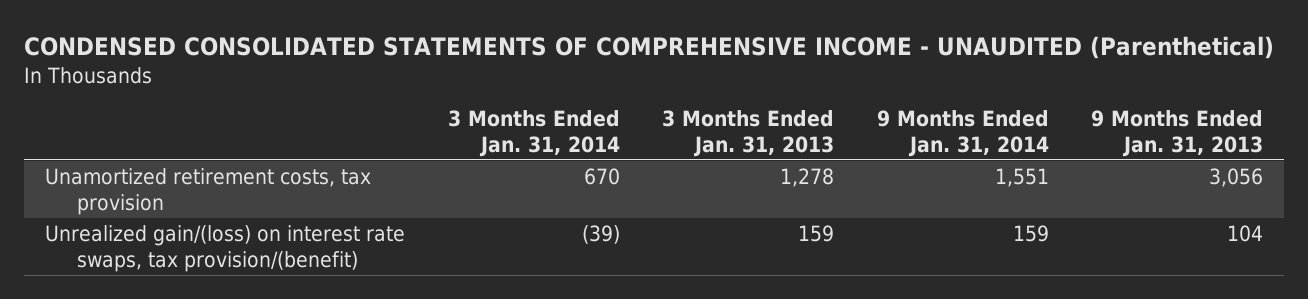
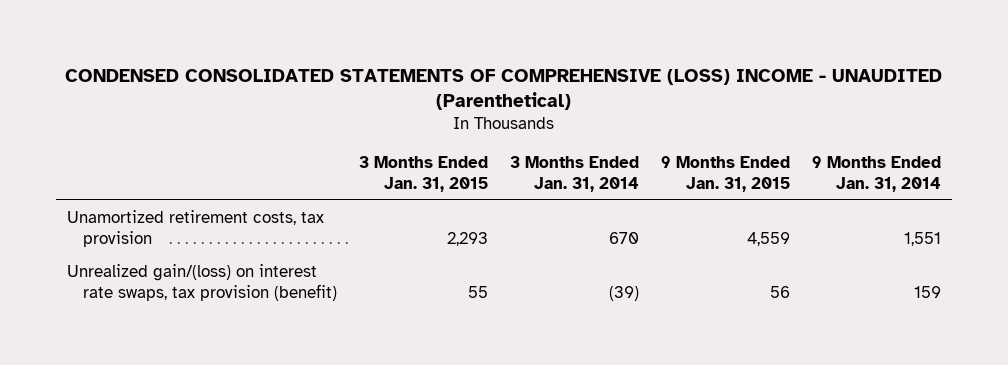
[23,36,1274,60] CONDENSED CONSOLIDATED STATEMENTS OF COMPREHENSIVE INCOME - UNAUDITED (Parenthetical) -> [65,68,943,111] CONDENSED CONSOLIDATED STATEMENTS OF COMPREHENSIVE (LOSS) INCOME - UNAUDITED (Parenthetical)
[662,110,835,157] 3 Months Ended Jan. 31, 2013 -> none
[1091,110,1264,157] 9 Months Ended Jan. 31, 2013 -> none
none -> [359,156,489,192] 3 Months Ended Jan. 31, 2015
none -> [661,156,791,192] 9 Months Ended Jan. 31, 2015
[45,225,406,272] Unrealized gain/(loss) on interest rate swaps, tax provision/(benefit) -> [67,264,338,302] Unrealized gain/(loss) on interest rate swaps, tax provision (benefit)

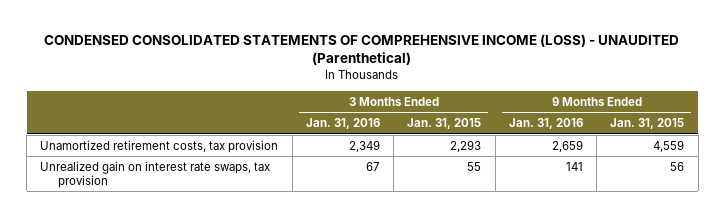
[65,68,943,111] CONDENSED CONSOLIDATED STATEMENTS OF COMPREHENSIVE (LOSS) INCOME - UNAUDITED (Parenthetical) -> [44,33,680,66] CONDENSED CONSOLIDATED STATEMENTS OF COMPREHENSIVE INCOME (LOSS) - UNAUDITED (Parenthetical)
[510,156,640,192] 3 Months Ended Jan. 31, 2014 -> none
[812,156,942,192] 9 Months Ended Jan. 31, 2014 -> none
none -> [305,118,380,130] Jan. 31, 2016
none -> [508,118,583,130] Jan. 31, 2016
[67,264,338,302] Unrealized gain/(loss) on interest rate swaps, tax provision (benefit) -> [40,161,271,189] Unrealized gain on interest rate swaps, tax provision

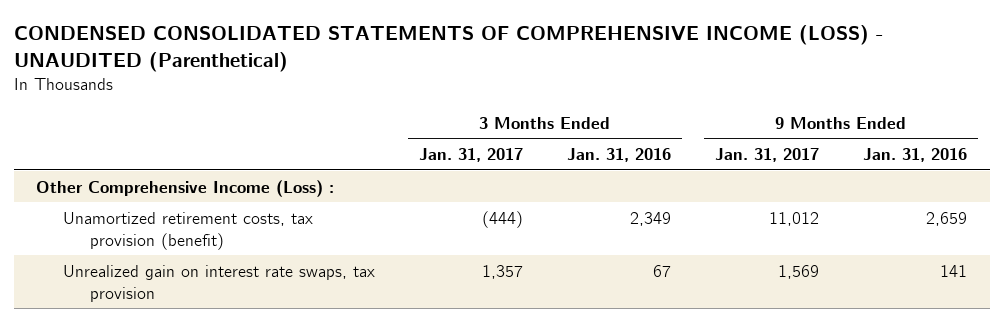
[407,118,482,130] Jan. 31, 2015 -> none
[610,118,685,130] Jan. 31, 2015 -> none
none -> [419,148,524,163] Jan. 31, 2017
none -> [715,148,820,163] Jan. 31, 2017
none -> [35,179,334,197] Other Comprehensive Income (Loss) :
[40,140,279,154] Unamortized retirement costs, tax provision -> [63,211,314,250] Unamortized retirement costs, tax provision (benefit)

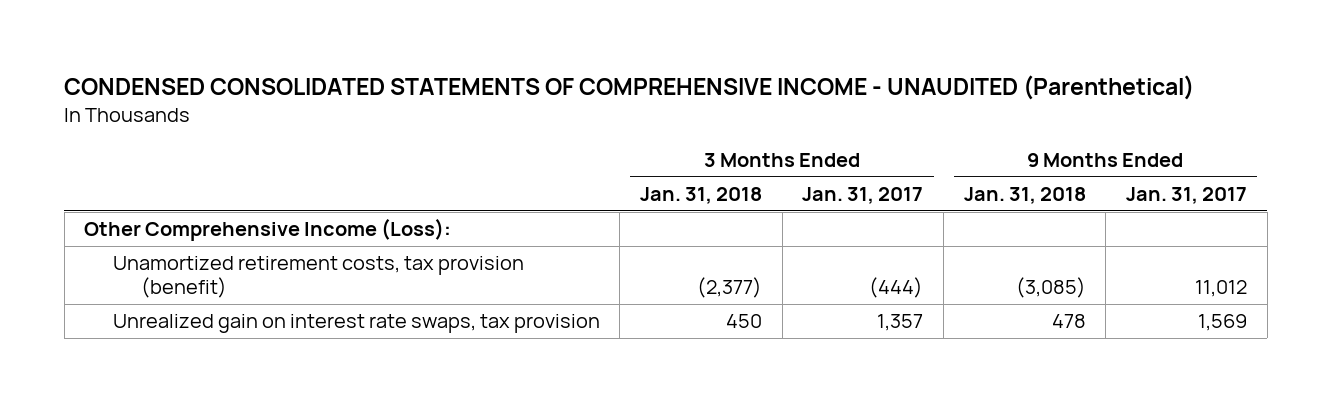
[13,25,883,73] CONDENSED CONSOLIDATED STATEMENTS OF COMPREHENSIVE INCOME (LOSS) - UNAUDITED (Parenthetical) -> [64,75,1195,101] CONDENSED CONSOLIDATED STATEMENTS OF COMPREHENSIVE INCOME - UNAUDITED (Parenthetical)
[567,148,672,163] Jan. 31, 2016 -> none
[863,148,968,163] Jan. 31, 2016 -> none
none -> [640,186,763,204] Jan. 31, 2018
none -> [963,186,1086,204] Jan. 31, 2018
[35,179,334,197] Other Comprehensive Income (Loss) : -> [84,218,452,242] Other Comprehensive Income (Loss):

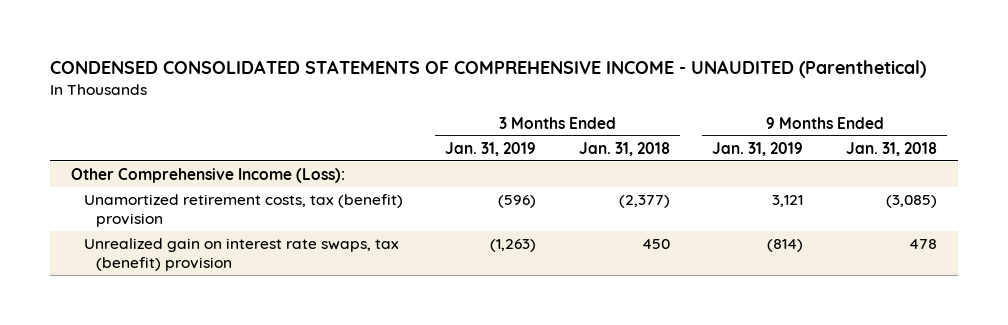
[802,186,924,204] Jan. 31, 2017 -> none
[1126,186,1248,204] Jan. 31, 2017 -> none
none -> [445,141,537,156] Jan. 31, 2019
none -> [712,141,804,156] Jan. 31, 2019
[112,256,524,299] Unamortized retirement costs, tax provision (benefit) -> [83,193,403,227] Unamortized retirement costs, tax (benefit) provision
[112,314,600,334] Unrealized gain on interest rate swaps, tax provision -> [83,237,399,271] Unrealized gain on interest rate swaps, tax (benefit) provision

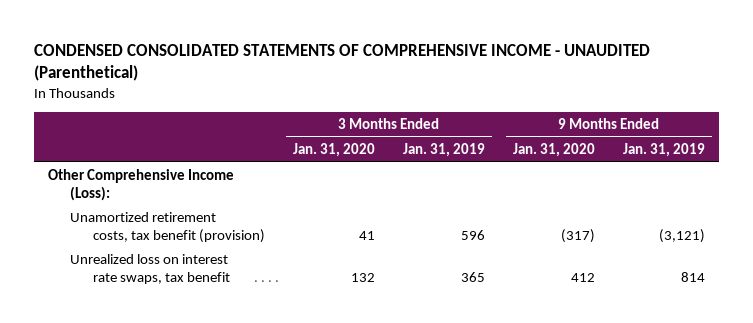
[578,141,670,156] Jan. 31, 2018 -> none
[845,141,937,156] Jan. 31, 2018 -> none
none -> [292,142,375,157] Jan. 31, 2020
none -> [513,142,596,157] Jan. 31, 2020
[83,193,403,227] Unamortized retirement costs, tax (benefit) provision -> [70,212,265,243] Unamortized retirement costs, tax benefit (provision)
[498,194,537,208] (596) -> [460,229,485,240] 596
[772,194,804,207] 3,121 -> [659,228,706,243] (3,121)
[83,237,399,271] Unrealized gain on interest rate swaps, tax (benefit) provision -> [70,254,230,284] Unrealized loss on interest rate swaps, tax benefit
[490,238,537,252] (1,263) -> [460,271,485,282] 365
[767,238,804,252] (814) -> [681,271,706,282] 814

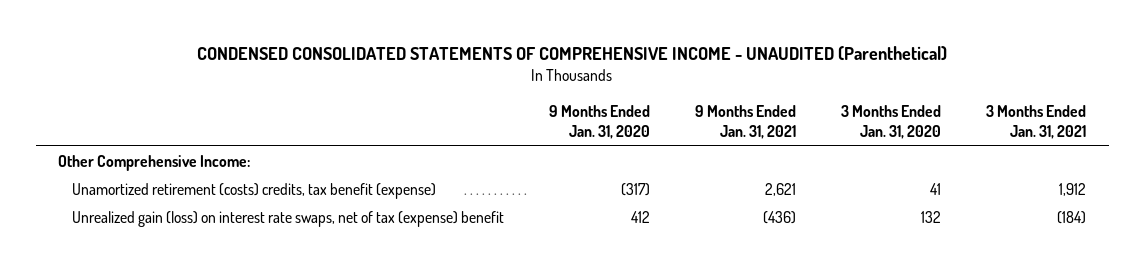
[402,142,485,157] Jan. 31, 2019 -> none
[623,142,706,157] Jan. 31, 2019 -> none
none -> [695,104,797,140] 9 Months Ended Jan. 31, 2021
none -> [986,104,1087,140] 3 Months Ended Jan. 31, 2021
[47,169,234,201] Other Comprehensive Income (Loss): -> [58,154,251,171] Other Comprehensive Income:
[70,212,265,243] Unamortized retirement costs, tax benefit (provision) -> [72,182,437,199] Unamortized retirement (costs) credits, tax benefit (expense)
[70,254,230,284] Unrealized loss on interest rate swaps, tax benefit -> [72,210,505,227] Unrealized gain (loss) on interest rate swaps, net of tax (expense) benefit

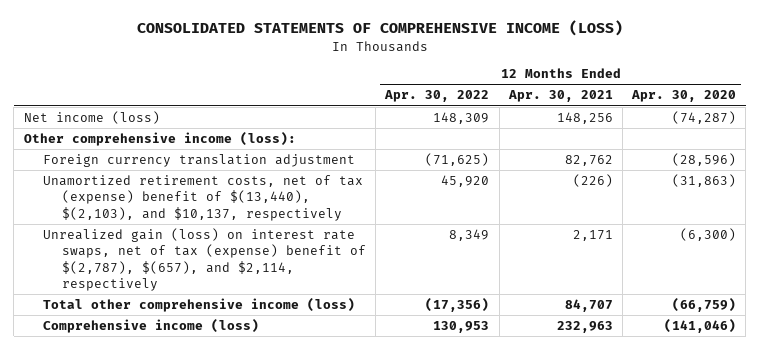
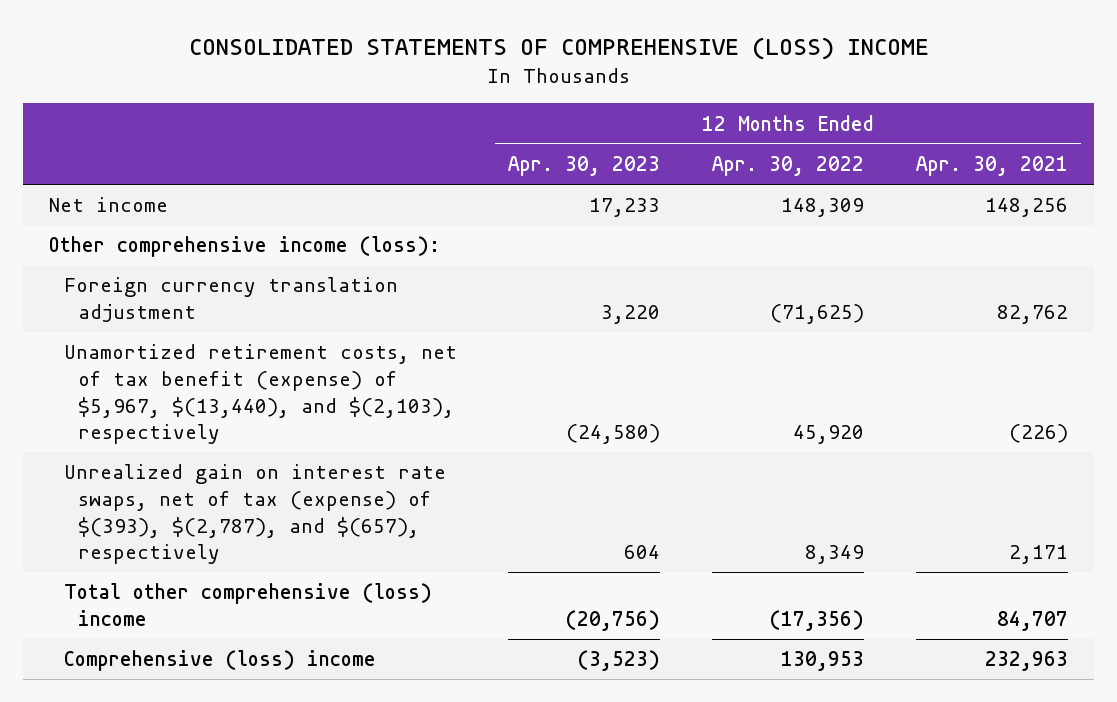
[136,20,623,37] CONSOLIDATED STATEMENTS OF COMPREHENSIVE INCOME (LOSS) -> [188,36,929,60] CONSOLIDATED STATEMENTS OF COMPREHENSIVE (LOSS) INCOME
[631,90,737,103] Apr. 30, 2020 -> none
none -> [508,155,661,176] Apr. 30, 2023
[23,111,160,125] Net income (loss) -> [48,197,168,213] Net income
[42,175,363,221] Unamortized retirement costs, net of tax (expense) benefit of $(13,440), $(2,103), and $10,137, respectively -> [63,344,457,445] Unamortized retirement costs, net of tax benefit (expense) of $5,967, $(13,440), and $(2,103), respectively
[42,228,366,292] Unrealized gain (loss) on interest rate swaps, net of tax (expense) benefit of $(2,787), $(657), and $2,114, respectively -> [63,464,446,565] Unrealized gain on interest rate swaps, net of tax (expense) of $(393), $(2,787), and $(657), respectively
[42,298,355,313] Total other comprehensive income (loss) -> [63,583,432,626] Total other comprehensive (loss) income
[42,319,259,334] Comprehensive income (loss) -> [63,650,376,672] Comprehensive (loss) income

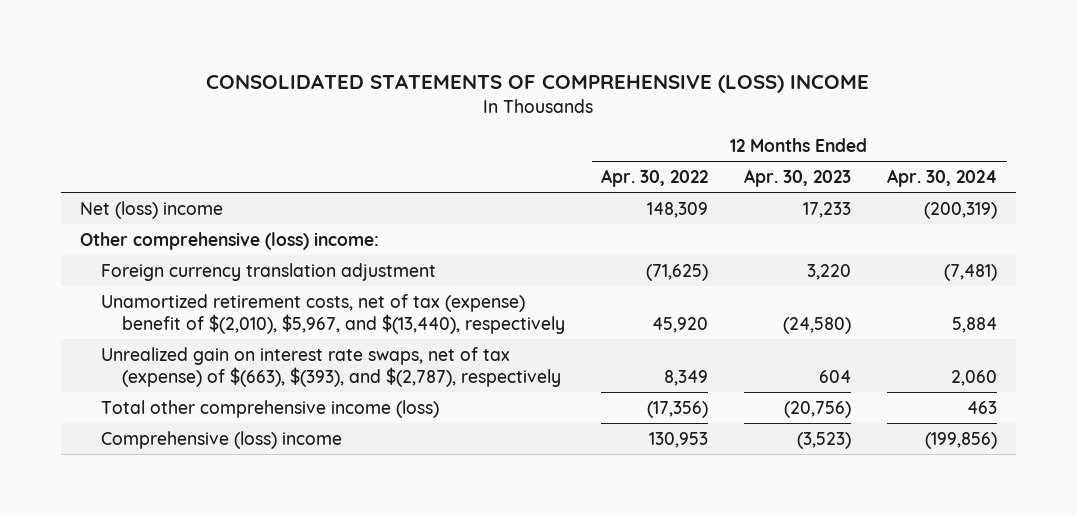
[916,155,1069,176] Apr. 30, 2021 -> none
none -> [887,168,998,187] Apr. 30, 2024
[48,197,168,213] Net income -> [79,200,223,219] Net (loss) income
[48,236,440,258] Other comprehensive income (loss): -> [79,231,379,250] Other comprehensive (loss) income:
[63,344,457,445] Unamortized retirement costs, net of tax benefit (expense) of $5,967, $(13,440), and $(2,103), respectively -> [100,293,565,335] Unamortized retirement costs, net of tax (expense) benefit of $(2,010), $5,967, and $(13,440), respectively
[63,464,446,565] Unrealized gain on interest rate swaps, net of tax (expense) of $(393), $(2,787), and $(657), respectively -> [100,346,561,388] Unrealized gain on interest rate swaps, net of tax (expense) of $(663), $(393), and $(2,787), respectively
[63,583,432,626] Total other comprehensive (loss) income -> [100,399,439,418] Total other comprehensive income (loss)

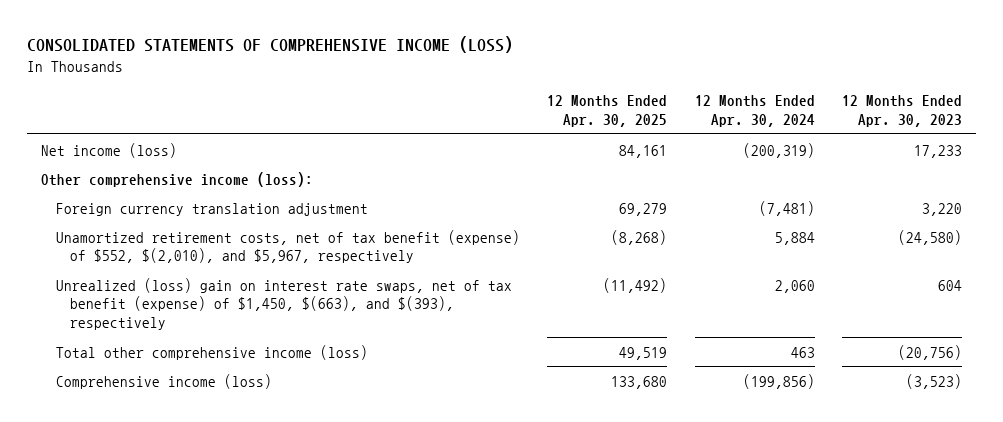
[206,73,870,93] CONSOLIDATED STATEMENTS OF COMPREHENSIVE (LOSS) INCOME -> [27,36,514,54] CONSOLIDATED STATEMENTS OF COMPREHENSIVE INCOME (LOSS)
[601,168,709,187] Apr. 30, 2022 -> none
none -> [547,95,668,128] 12 Months Ended Apr. 30, 2025
[79,200,223,219] Net (loss) income -> [40,142,177,158] Net income (loss)
[79,231,379,250] Other comprehensive (loss) income: -> [40,171,313,187] Other comprehensive income (loss):
[100,293,565,335] Unamortized retirement costs, net of tax (expense) benefit of $(2,010), $5,967, and $(13,440), respectively -> [55,229,520,264] Unamortized retirement costs, net of tax benefit (expense) of $552, $(2,010), and $5,967, respectively
[100,346,561,388] Unrealized gain on interest rate swaps, net of tax (expense) of $(663), $(393), and $(2,787), respectively -> [55,277,512,330] Unrealized (loss) gain on interest rate swaps, net of tax benefit (expense) of $1,450, $(663), and $(393), respectively
[100,430,342,449] Comprehensive (loss) income -> [55,373,272,389] Comprehensive income (loss)

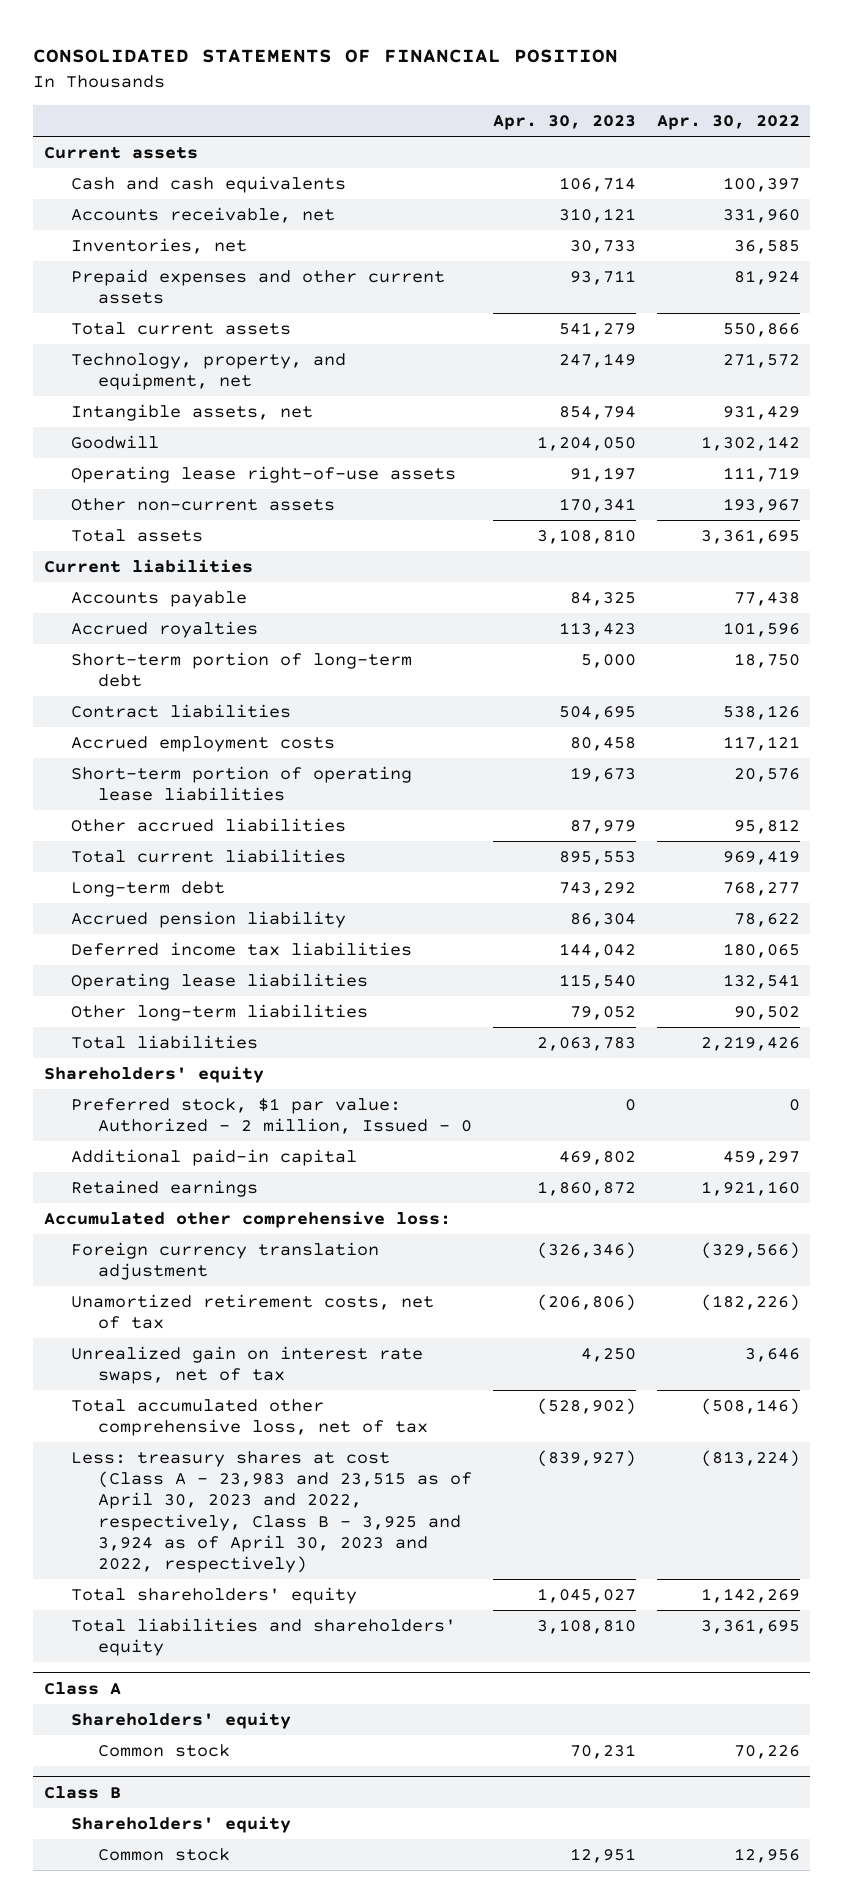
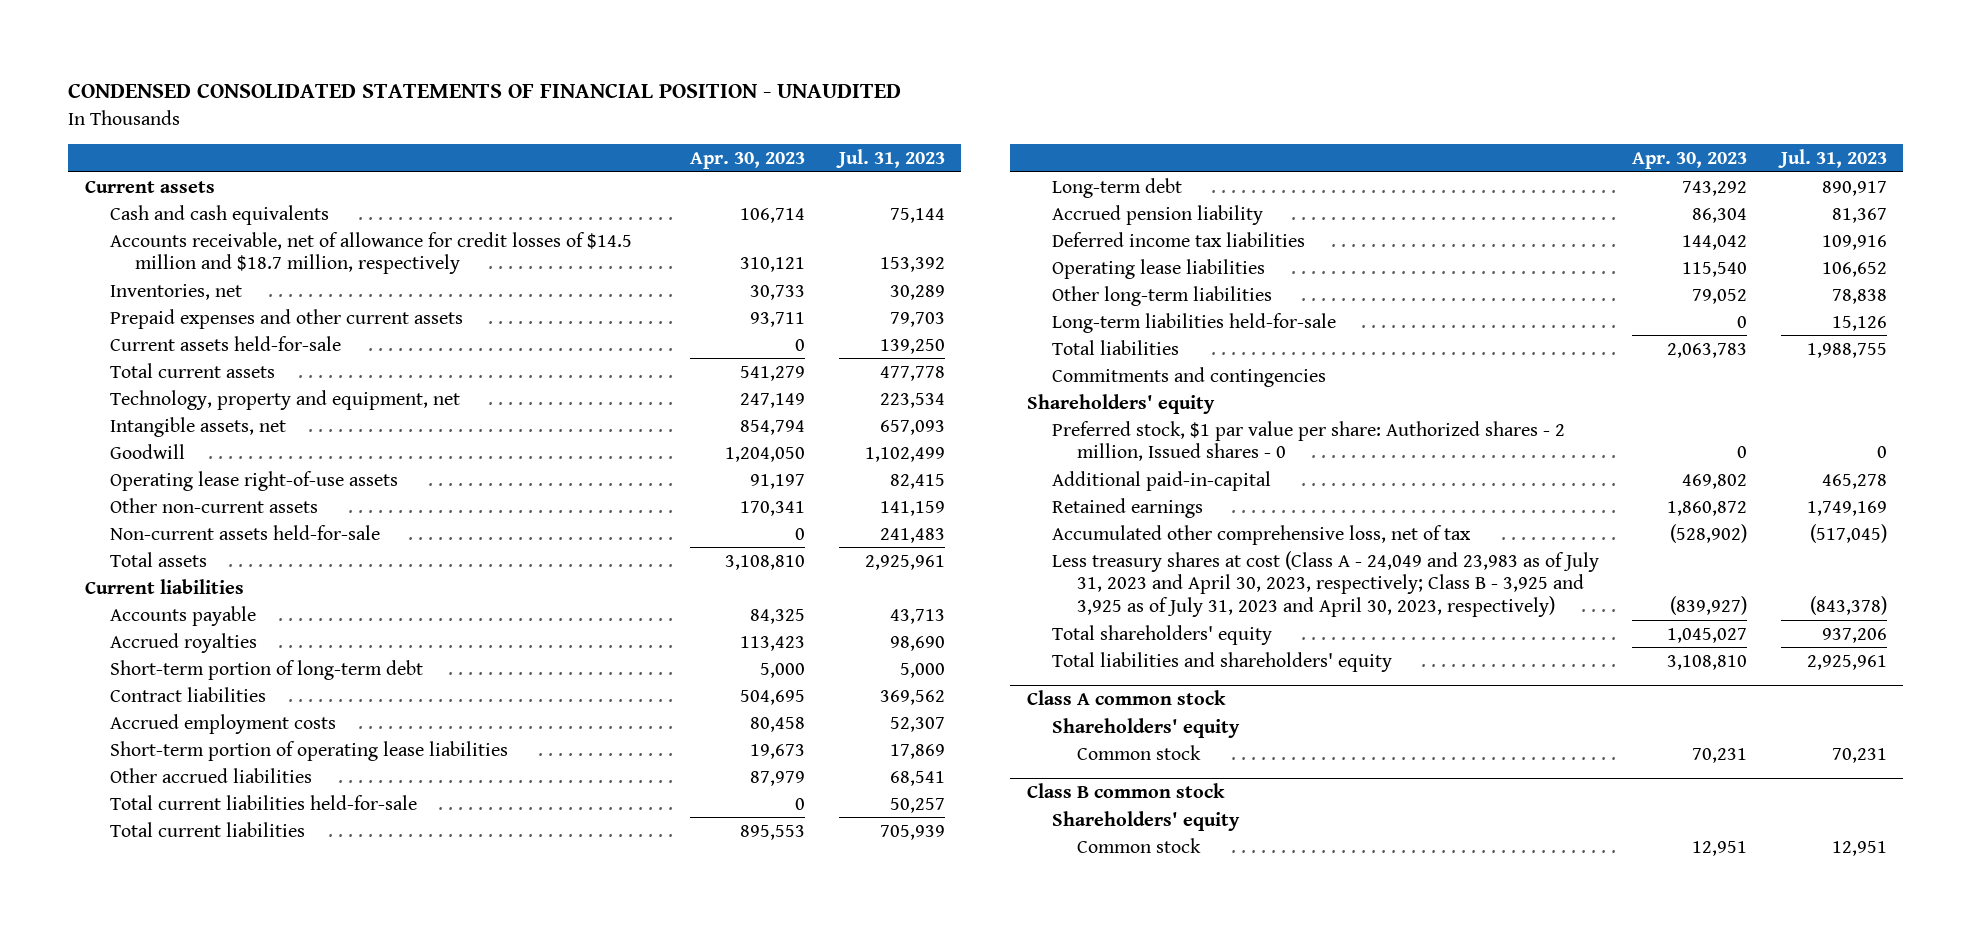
[33,48,619,63] CONSOLIDATED STATEMENTS OF FINANCIAL POSITION -> [67,83,901,99] CONDENSED CONSOLIDATED STATEMENTS OF FINANCIAL POSITION - UNAUDITED
[656,114,800,130] Apr. 30, 2022 -> none
none -> [835,148,945,168] Jul. 31, 2023
[70,207,335,224] Accounts receivable, net -> [109,231,632,275] Accounts receivable, net of allowance for credit losses of $14.5 million and $18.7 million, respectively
none -> [109,335,341,351] Current assets held-for-sale
[70,353,346,391] Technology, property, and equipment, net -> [109,389,460,410] Technology, property and equipment, net
none -> [109,524,380,540] Non-current assets held-for-sale
none -> [109,794,417,810] Total current liabilities held-for-sale
none -> [1051,312,1336,333] Long-term liabilities held-for-sale
none -> [1051,366,1326,387] Commitments and contingencies
[70,1098,472,1135] Preferred stock, $1 par value: Authorized - 2 million, Issued - 0 -> [1051,420,1565,462] Preferred stock, $1 par value per share: Authorized shares - 2 million, Issued shares - 0
[70,1149,357,1167] Additional paid-in capital -> [1051,470,1271,491] Additional paid-in-capital
[43,1211,451,1229] Accumulated other comprehensive loss: -> none
[70,1242,379,1281] Foreign currency translation adjustment -> none
[70,1294,434,1330] Unamortized retirement costs, net of tax -> none
[70,1346,423,1385] Unrealized gain on interest rate swaps, net of tax -> none
[70,1399,428,1437] Total accumulated other comprehensive loss, net of tax -> [1051,524,1471,545] Accumulated other comprehensive loss, net of tax
[70,1451,472,1574] Less: treasury shares at cost (Class A - 23,983 and 23,515 as of April 30, 2023 and 2022, respectively, Class B - 3,925 and 3,924 as of April 30, 2023 and 2022, respectively) -> [1051,550,1599,618] Less treasury shares at cost (Class A - 24,049 and 23,983 as of July 31, 2023 and April 30, 2023, respectively; Class B - 3,925 and 3,925 as of July 31, 2023 and April 30, 2023, respectively)
[43,1681,121,1695] Class A -> [1026,690,1226,706] Class A common stock
[43,1785,121,1799] Class B -> [1026,783,1225,799] Class B common stock

